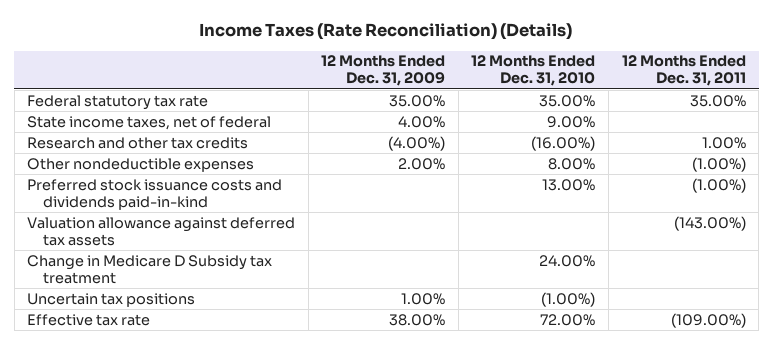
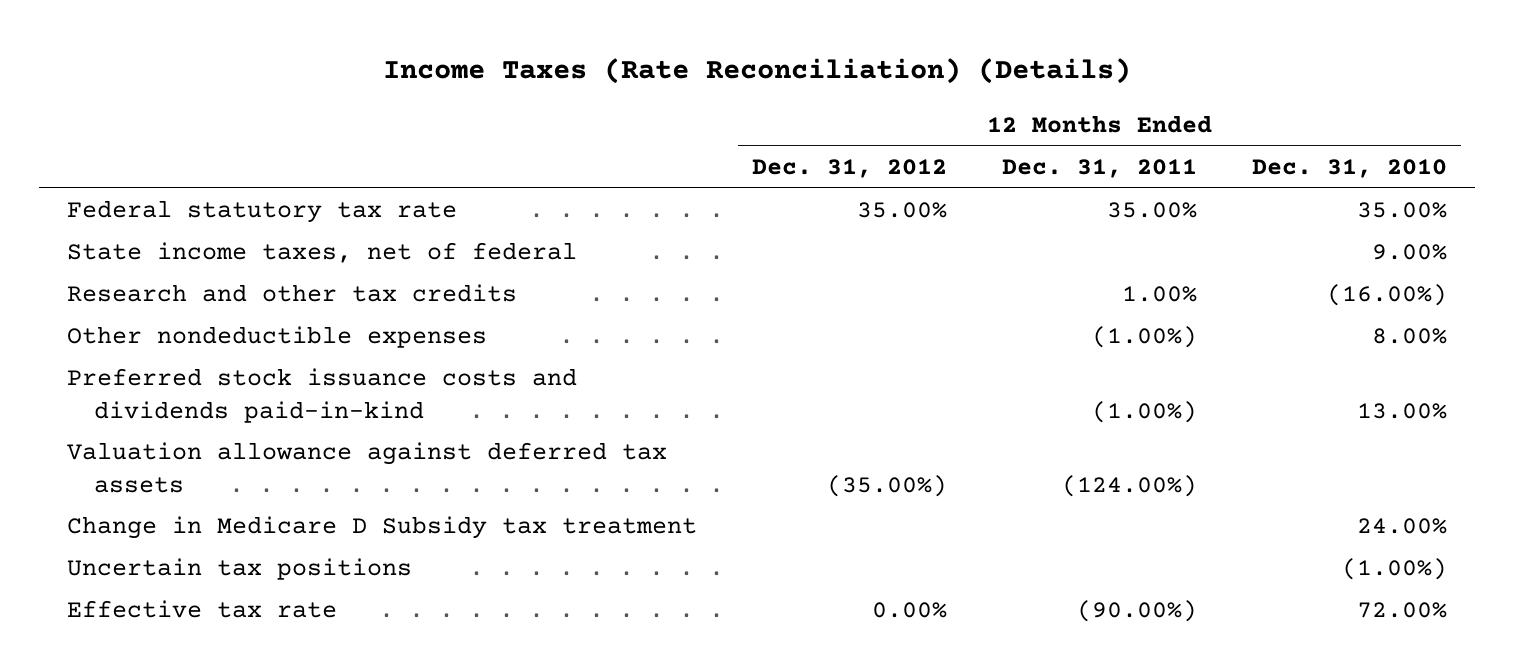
[321,55,446,87] 12 Months Ended Dec. 31, 2009 -> none
none -> [751,158,947,178] Dec. 31, 2012
[673,215,746,231] (143.00%) -> [1062,474,1198,497] (124.00%)
[670,312,746,328] (109.00%) -> [1077,600,1198,623] (90.00%)

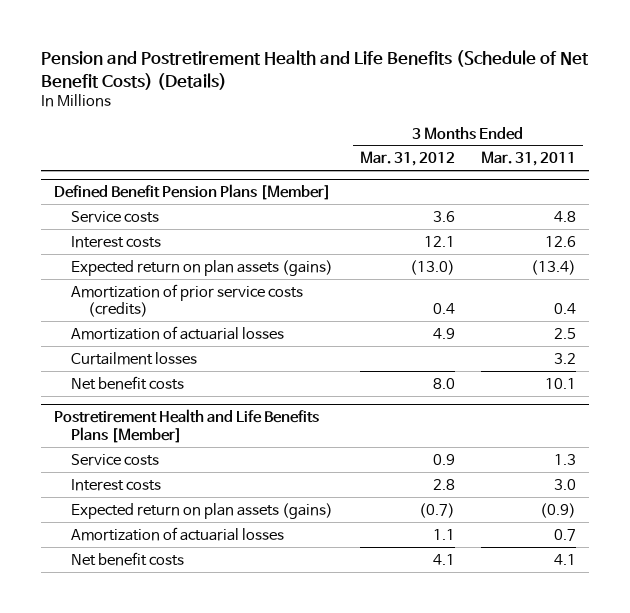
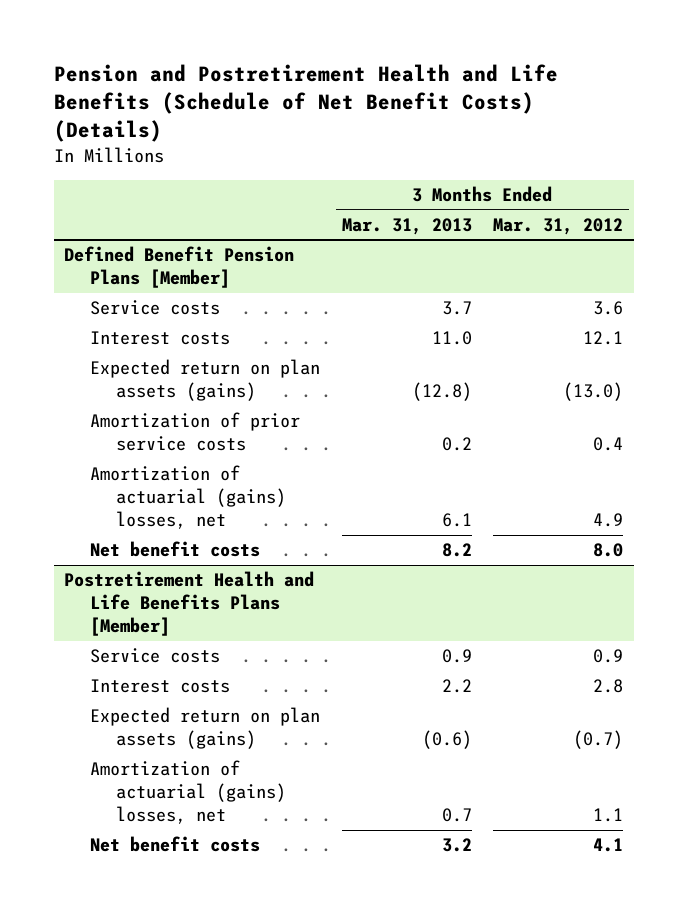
[481,151,577,167] Mar. 31, 2011 -> none
none -> [341,217,472,235] Mar. 31, 2013
[71,351,198,365] Curtailment losses -> none
[71,283,304,317] Amortization of prior service costs (credits) -> [89,412,300,452] Amortization of prior service costs
[71,325,285,340] Amortization of actuarial losses -> [89,465,286,530] Amortization of actuarial (gains) losses, net
[71,526,285,541] Amortization of actuarial losses -> [89,760,286,825] Amortization of actuarial (gains) losses, net

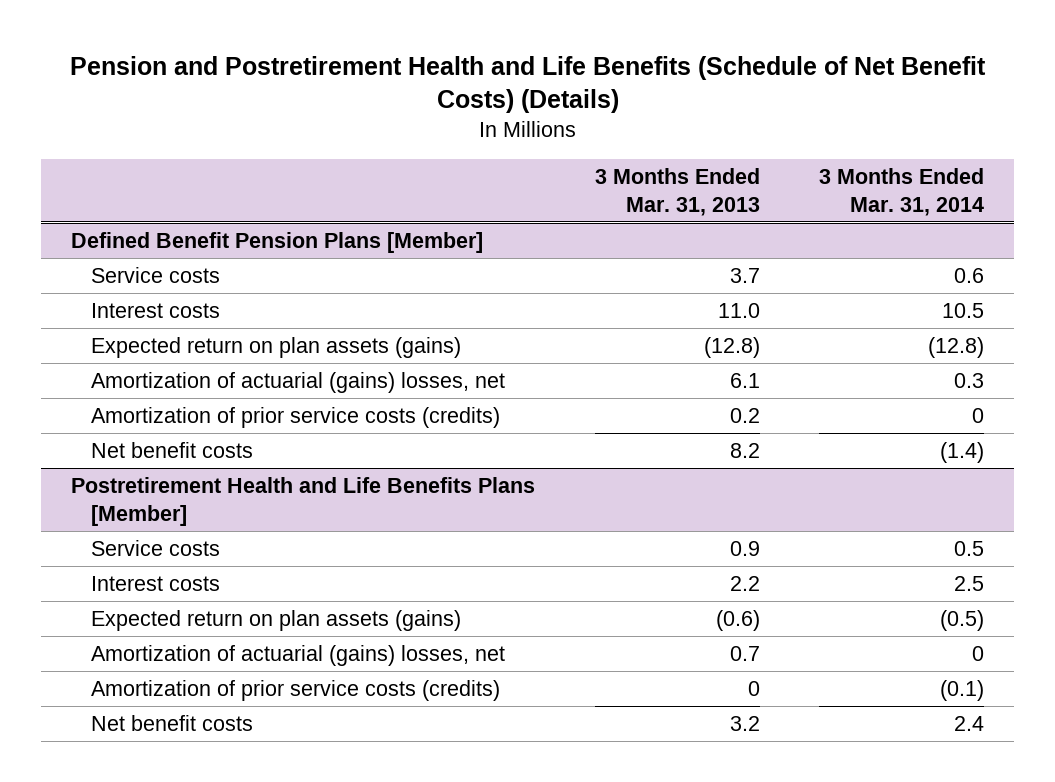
[493,217,624,235] Mar. 31, 2012 -> none
none -> [819,167,985,216] 3 Months Ended Mar. 31, 2014
[89,412,300,452] Amortization of prior service costs -> none
none -> [91,406,501,428] Amortization of prior service costs (credits)
none -> [91,679,501,701] Amortization of prior service costs (credits)

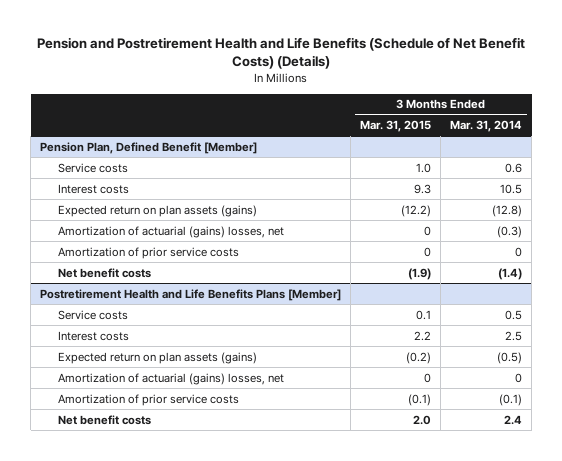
[594,167,760,216] 3 Months Ended Mar. 31, 2013 -> none
none -> [360,119,432,132] Mar. 31, 2015
[70,231,483,253] Defined Benefit Pension Plans [Member] -> [40,141,258,154] Pension Plan, Defined Benefit [Member]
[954,372,985,388] 0.3 -> [497,225,523,238] (0.3)
[91,406,501,428] Amortization of prior service costs (credits) -> [57,246,239,259] Amortization of prior service costs
[91,679,501,701] Amortization of prior service costs (credits) -> [57,393,239,406] Amortization of prior service costs

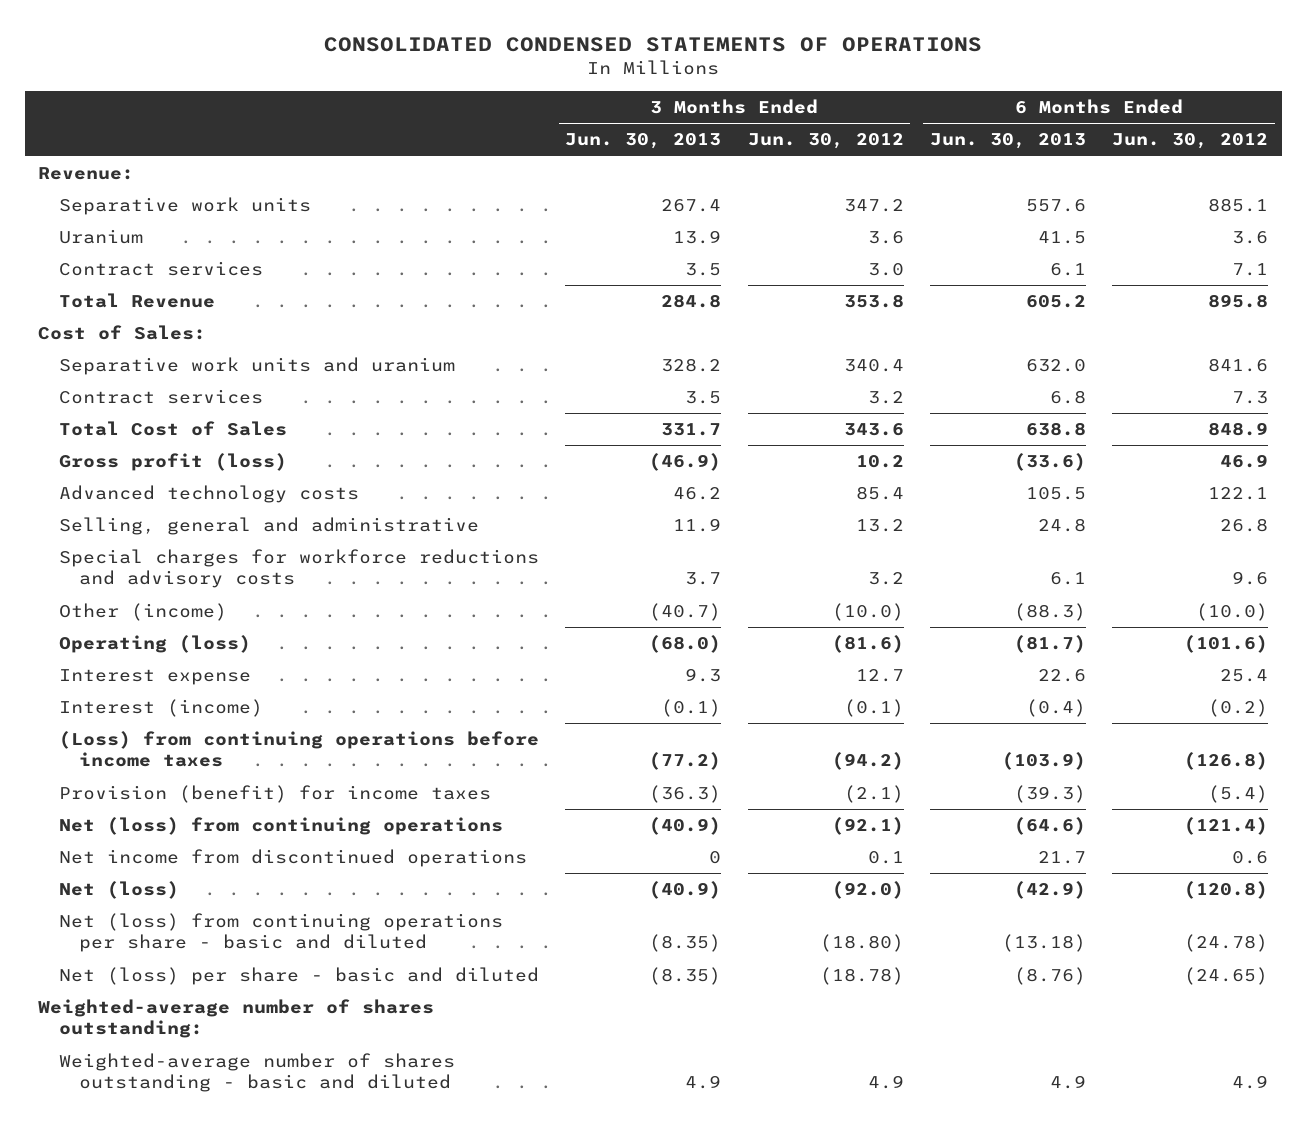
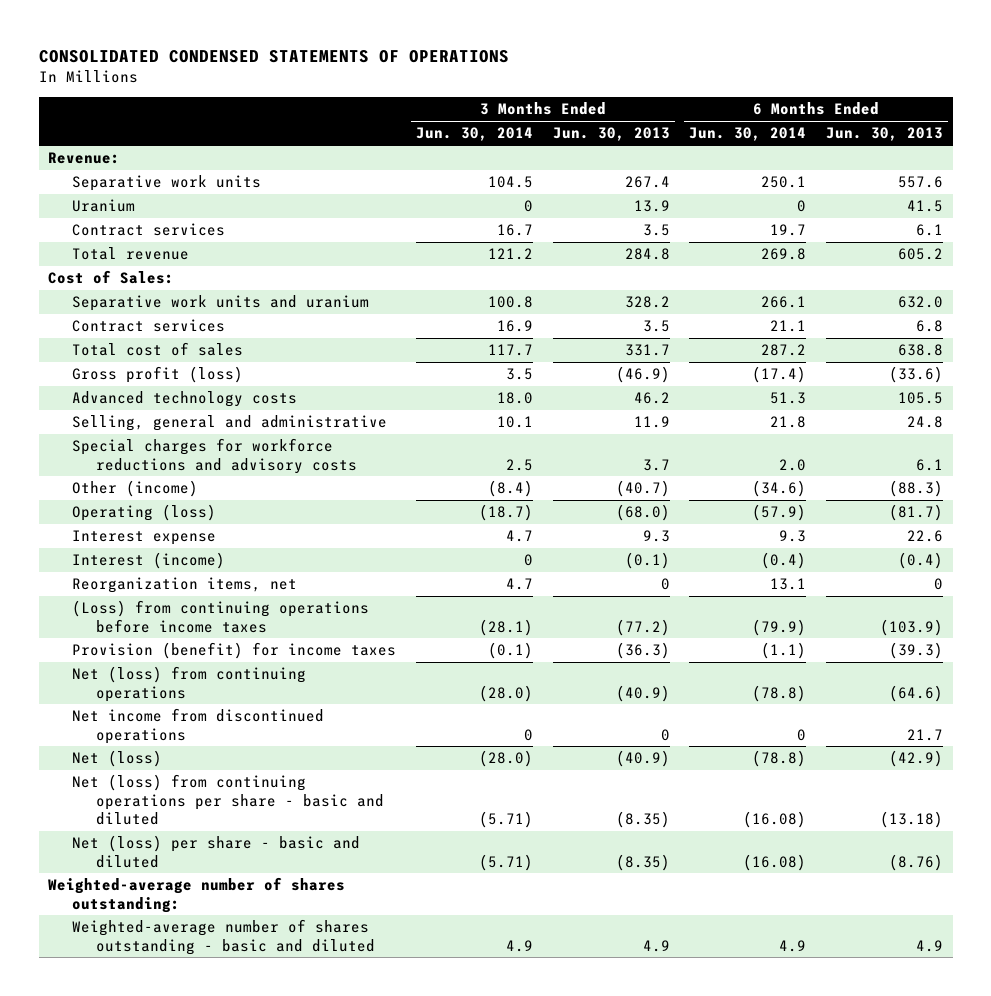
[747,133,904,150] Jun. 30, 2012 -> none
[1112,133,1269,150] Jun. 30, 2012 -> none
none -> [415,127,533,142] Jun. 30, 2014
none -> [689,127,807,142] Jun. 30, 2014
[58,293,215,309] Total Revenue -> [72,247,190,261] Total revenue
[58,421,287,437] Total Cost of Sales -> [72,342,244,357] Total cost of sales
none -> [72,577,298,594] Reorganization items, net

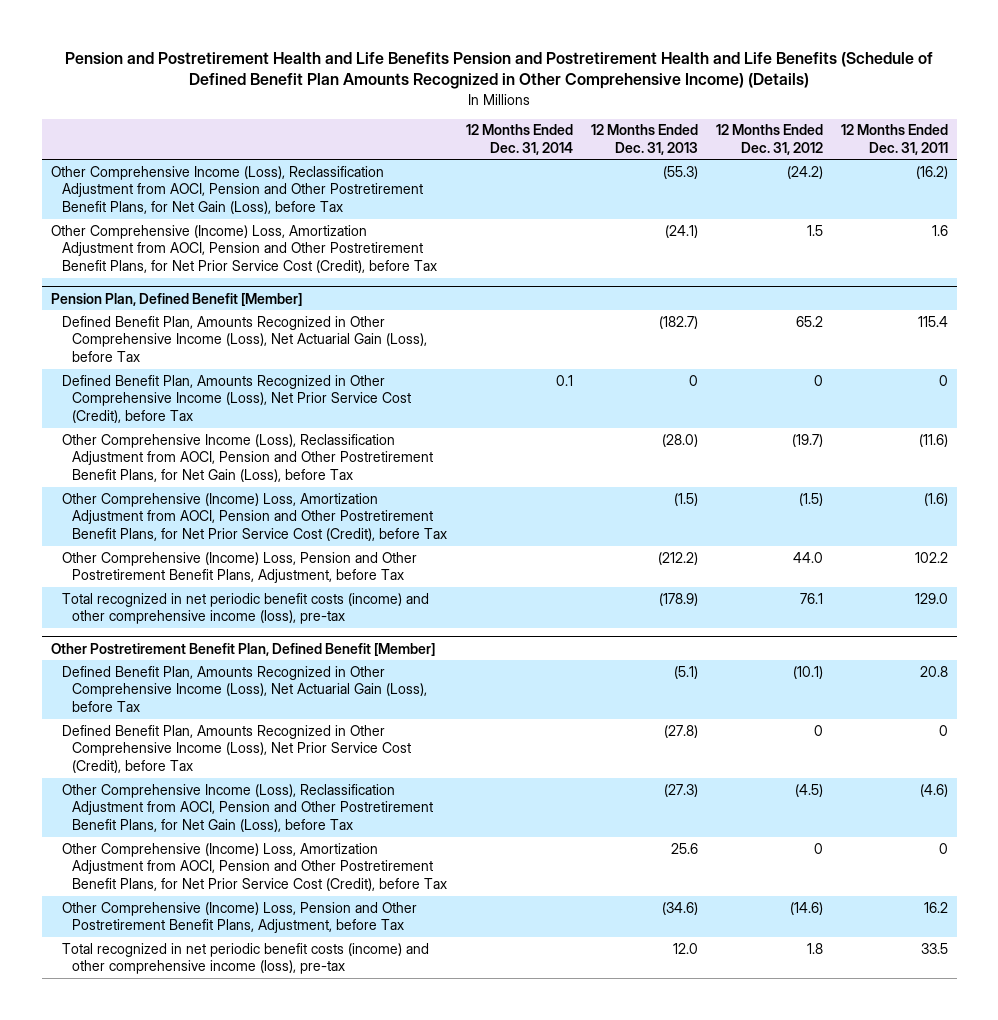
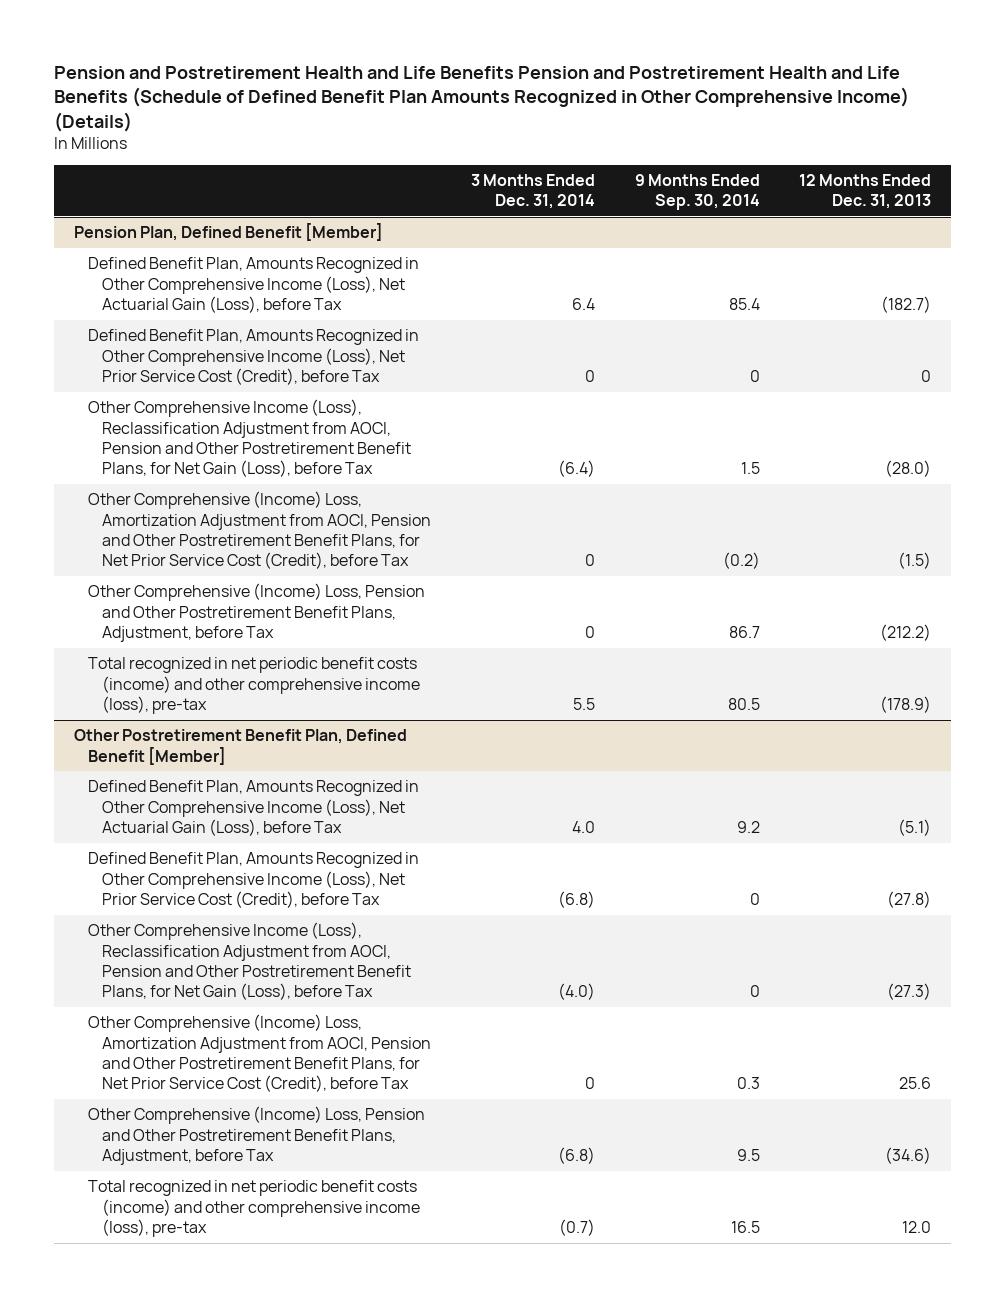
[465,124,573,156] 12 Months Ended Dec. 31, 2014 -> none
[715,124,823,156] 12 Months Ended Dec. 31, 2012 -> none
[840,124,948,156] 12 Months Ended Dec. 31, 2011 -> none
none -> [471,173,596,210] 3 Months Ended Dec. 31, 2014
none -> [634,173,760,211] 9 Months Ended Sep. 30, 2014
[50,165,423,215] Other Comprehensive Income (Loss), Reclassification Adjustment from AOCI, Pension and Other Postretirement Benefit Plans, for Net Gain (Loss), before Tax -> none
[50,224,437,274] Other Comprehensive (Income) Loss, Amortization Adjustment from AOCI, Pension and Other Postretirement Benefit Plans, for Net Prior Service Cost (Credit), before Tax -> none

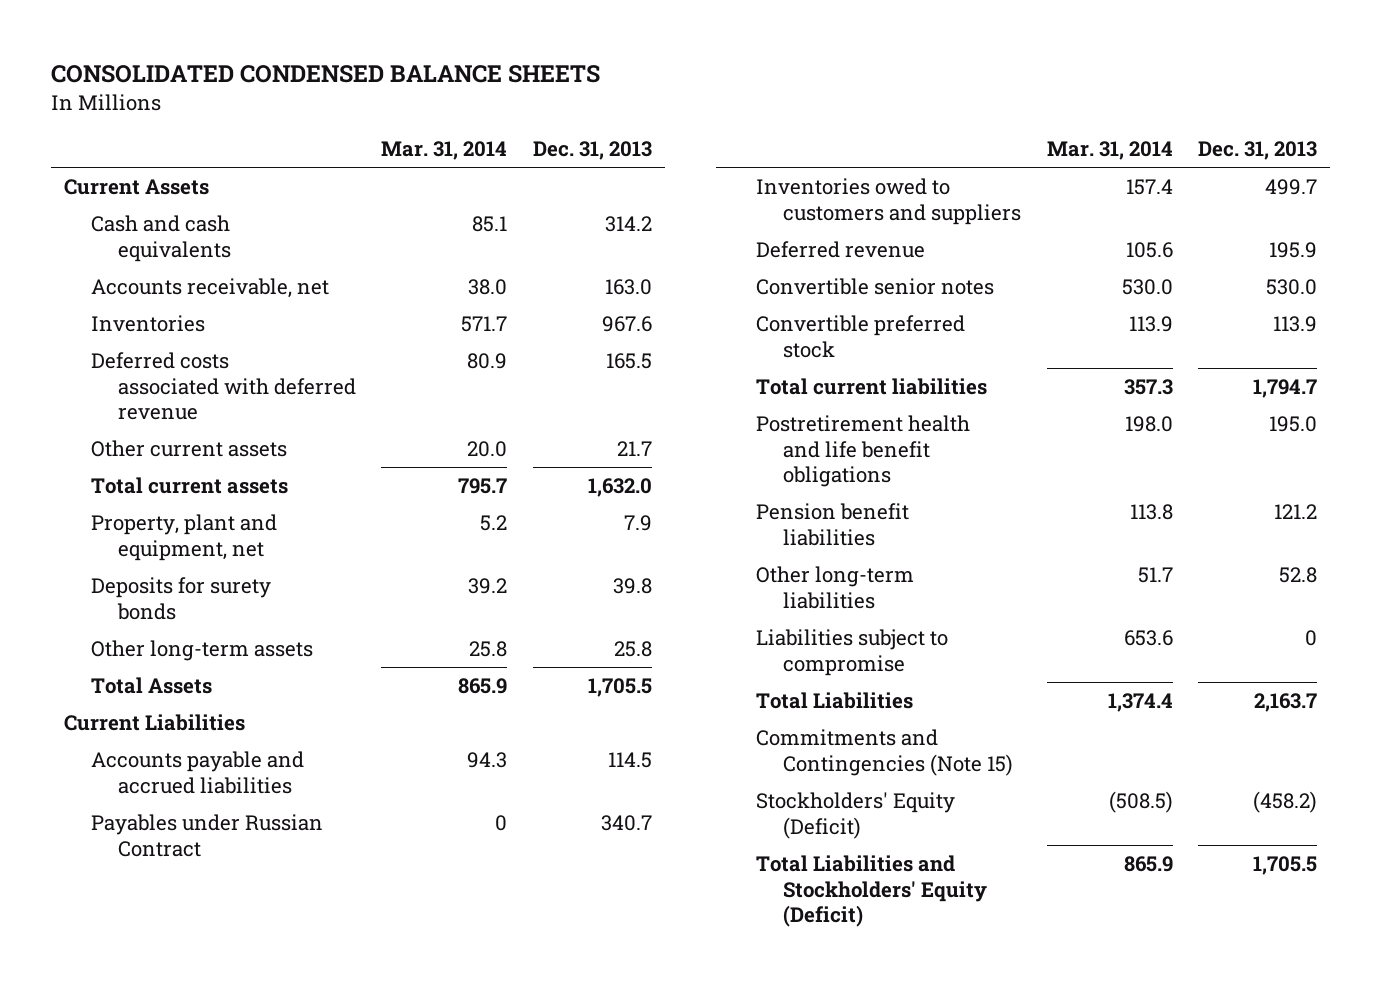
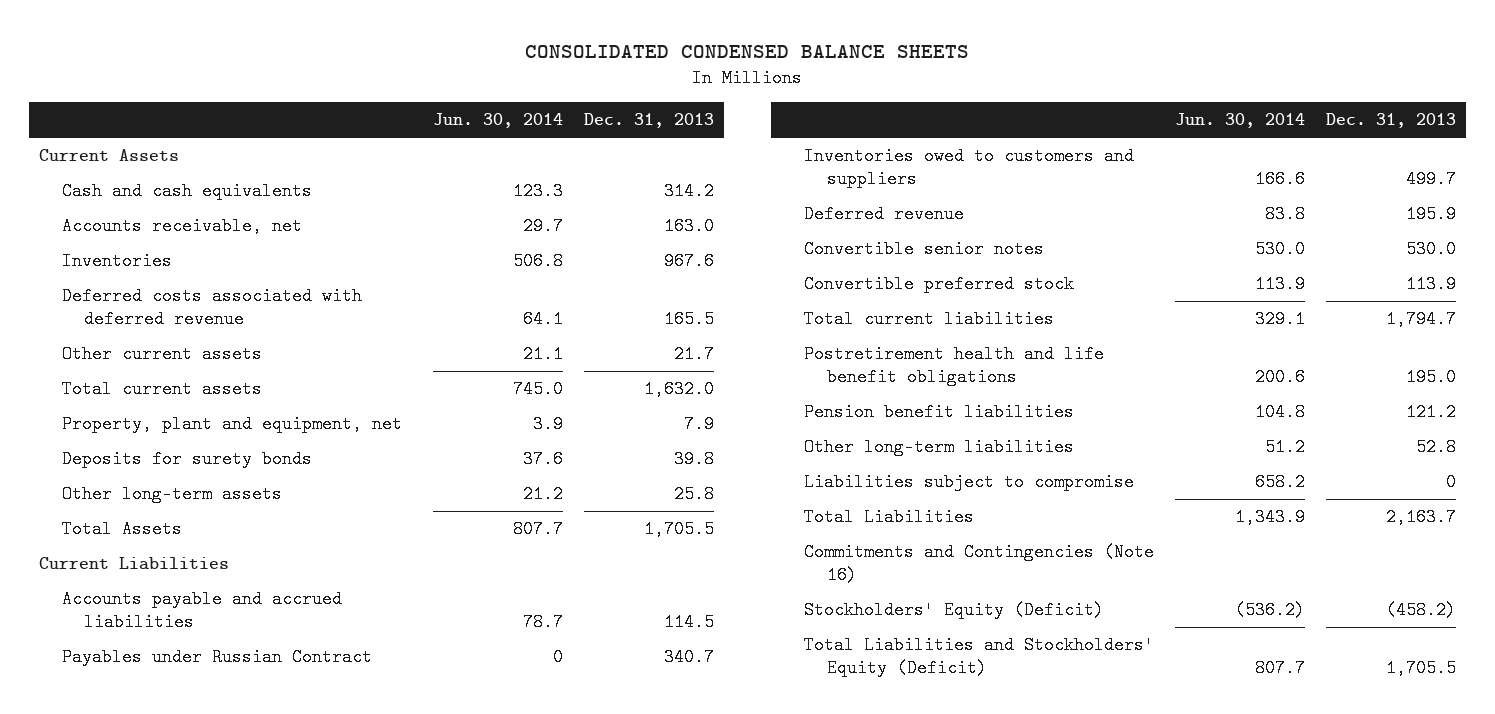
[381,140,508,160] Mar. 31, 2014 -> none
none -> [432,113,563,129] Jun. 30, 2014
[755,728,1013,776] Commitments and Contingencies (Note 15) -> [803,543,1154,584] Commitments and Contingencies (Note 16)

